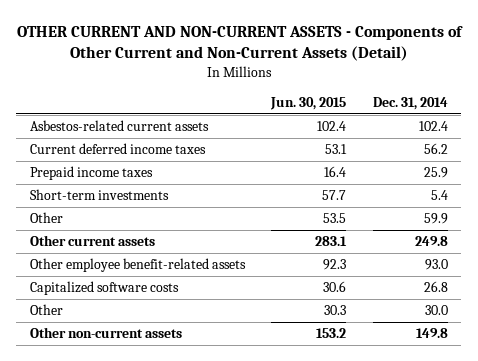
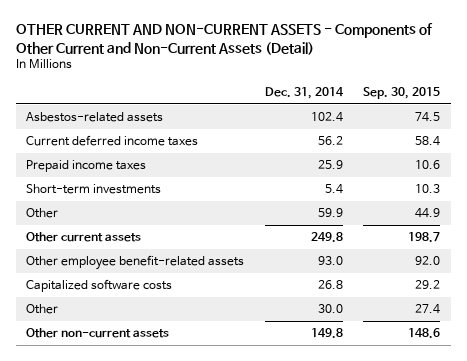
[270,96,347,110] Jun. 30, 2015 -> none
none -> [363,87,441,100] Sep. 30, 2015
[29,120,209,132] Asbestos-related current assets -> [26,112,164,123] Asbestos-related assets

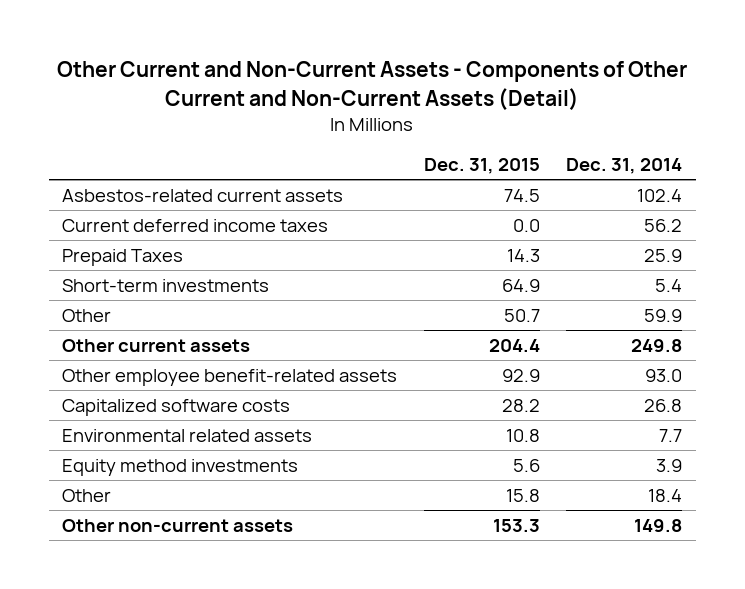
[16,23,434,55] OTHER CURRENT AND NON-CURRENT ASSETS - Components of Other Current and Non-Current Assets (Detail) -> [57,61,688,110] Other Current and Non-Current Assets - Components of Other Current and Non-Current Assets (Detail)
[363,87,441,100] Sep. 30, 2015 -> none
none -> [423,157,540,174] Dec. 31, 2015
[26,112,164,123] Asbestos-related assets -> [62,188,344,202] Asbestos-related current assets
[26,160,147,173] Prepaid income taxes -> [62,248,184,266] Prepaid Taxes
none -> [62,428,313,442] Environmental related assets
none -> [62,458,299,476] Equity method investments
[317,304,343,314] 30.0 -> [648,488,683,502] 18.4

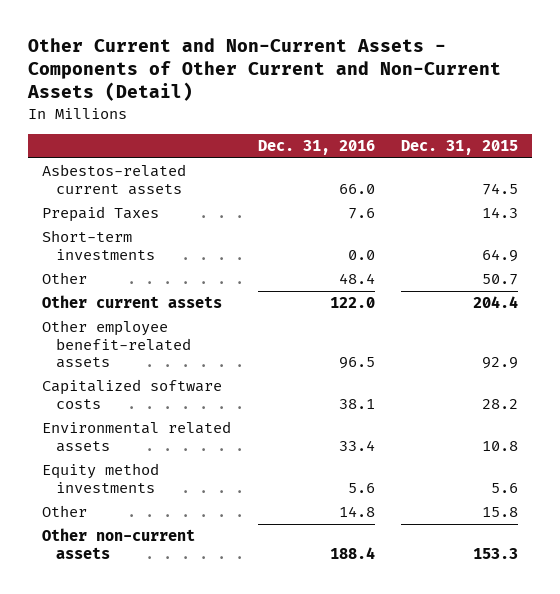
[566,157,683,174] Dec. 31, 2014 -> none
none -> [257,140,375,156] Dec. 31, 2016
[62,218,329,232] Current deferred income taxes -> none

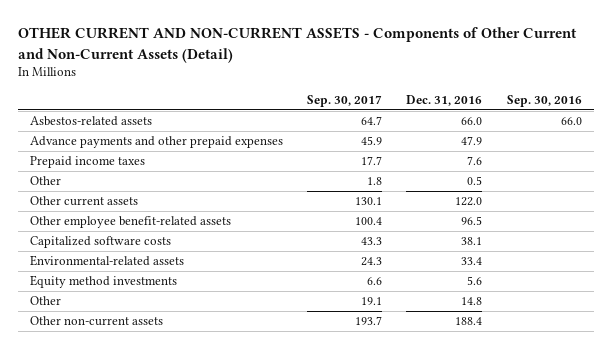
[27,37,502,102] Other Current and Non-Current Assets - Components of Other Current and Non-Current Assets (Detail) -> [17,27,577,63] OTHER CURRENT AND NON-CURRENT ASSETS - Components of Other Current and Non-Current Assets (Detail)
[401,140,519,156] Dec. 31, 2015 -> none
none -> [307,94,383,107] Sep. 30, 2017
none -> [506,94,582,107] Sep. 30, 2016
[41,230,156,260] Short-term investments -> none
[41,164,186,195] Asbestos-related current assets -> [29,116,152,127] Asbestos-related assets
none -> [29,136,283,149] Advance payments and other prepaid expenses
[41,206,159,223] Prepaid Taxes -> [29,156,145,169] Prepaid income taxes
[338,273,375,285] 48.4 -> [467,176,483,186] 0.5
[41,421,231,452] Environmental related assets -> [29,255,184,267] Environmental-related assets

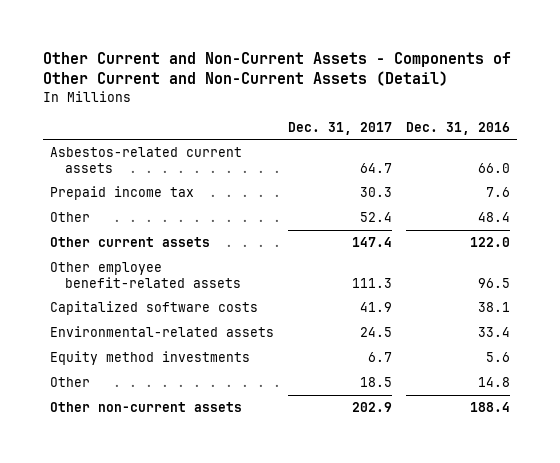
[17,27,577,63] OTHER CURRENT AND NON-CURRENT ASSETS - Components of Other Current and Non-Current Assets (Detail) -> [43,51,512,87] Other Current and Non-Current Assets - Components of Other Current and Non-Current Assets (Detail)
[307,94,383,107] Sep. 30, 2017 -> none
[506,94,582,107] Sep. 30, 2016 -> none
none -> [288,121,393,135] Dec. 31, 2017
[29,136,283,149] Advance payments and other prepaid expenses -> none
[29,116,152,127] Asbestos-related assets -> [50,147,243,173] Asbestos-related current assets
[29,156,145,169] Prepaid income taxes -> [50,186,195,201] Prepaid income tax
[467,176,483,186] 0.5 -> [477,212,510,223] 48.4

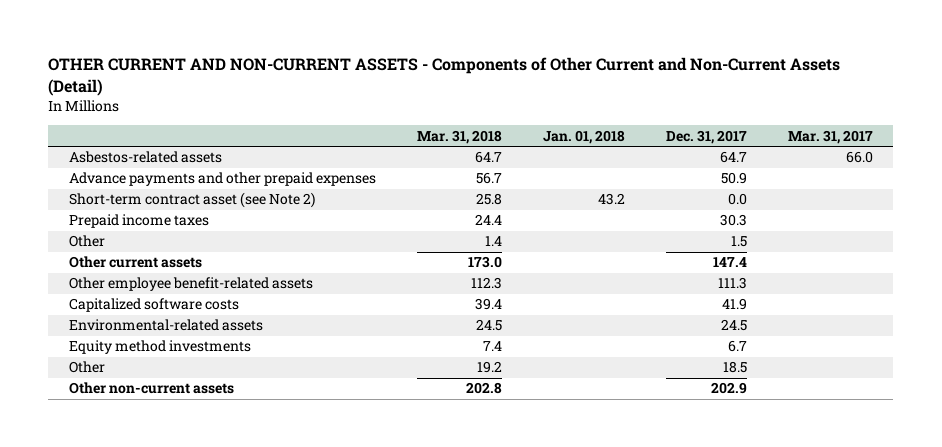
[43,51,512,87] Other Current and Non-Current Assets - Components of Other Current and Non-Current Assets (Detail) -> [48,57,841,97] OTHER CURRENT AND NON-CURRENT ASSETS - Components of Other Current and Non-Current Assets (Detail)
[405,121,510,135] Dec. 31, 2016 -> none
none -> [416,129,502,144] Mar. 31, 2018
none -> [542,129,625,144] Jan. 01, 2018
none -> [787,129,873,144] Mar. 31, 2017
[50,147,243,173] Asbestos-related current assets -> [68,151,222,164] Asbestos-related assets
none -> [68,172,376,187] Advance payments and other prepaid expenses
none -> [68,192,315,209] Short-term contract asset (see Note 2)
[50,186,195,201] Prepaid income tax -> [68,214,209,229] Prepaid income taxes
[360,212,393,223] 52.4 -> [730,236,747,248] 1.5

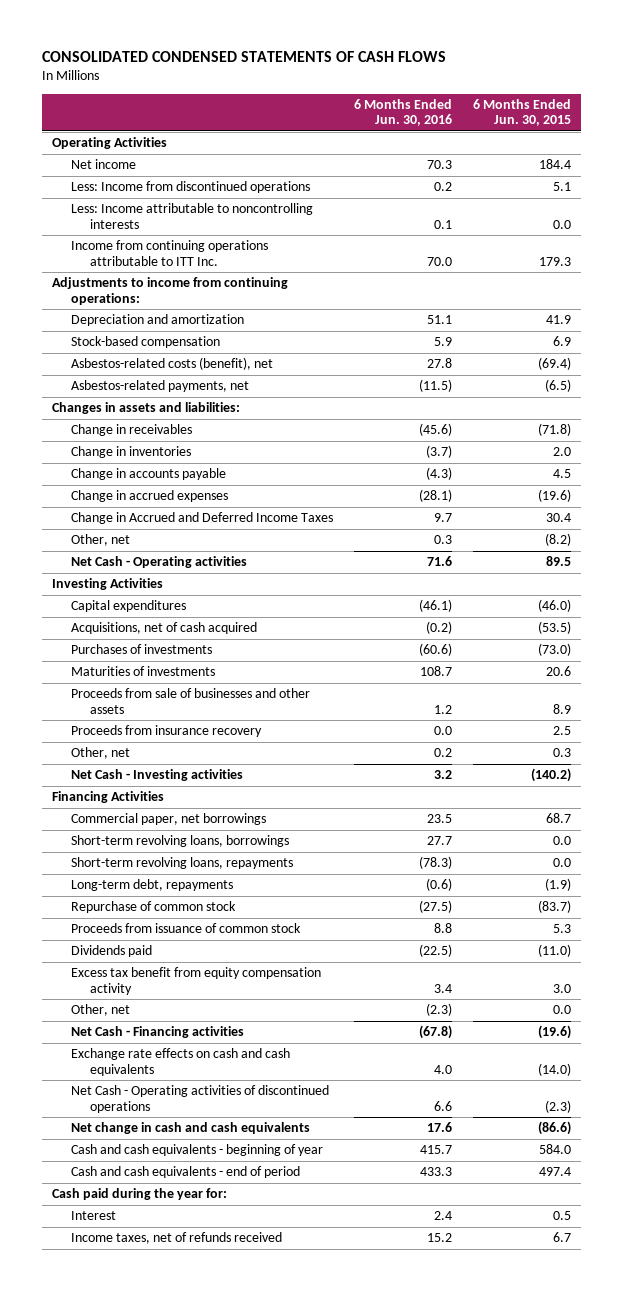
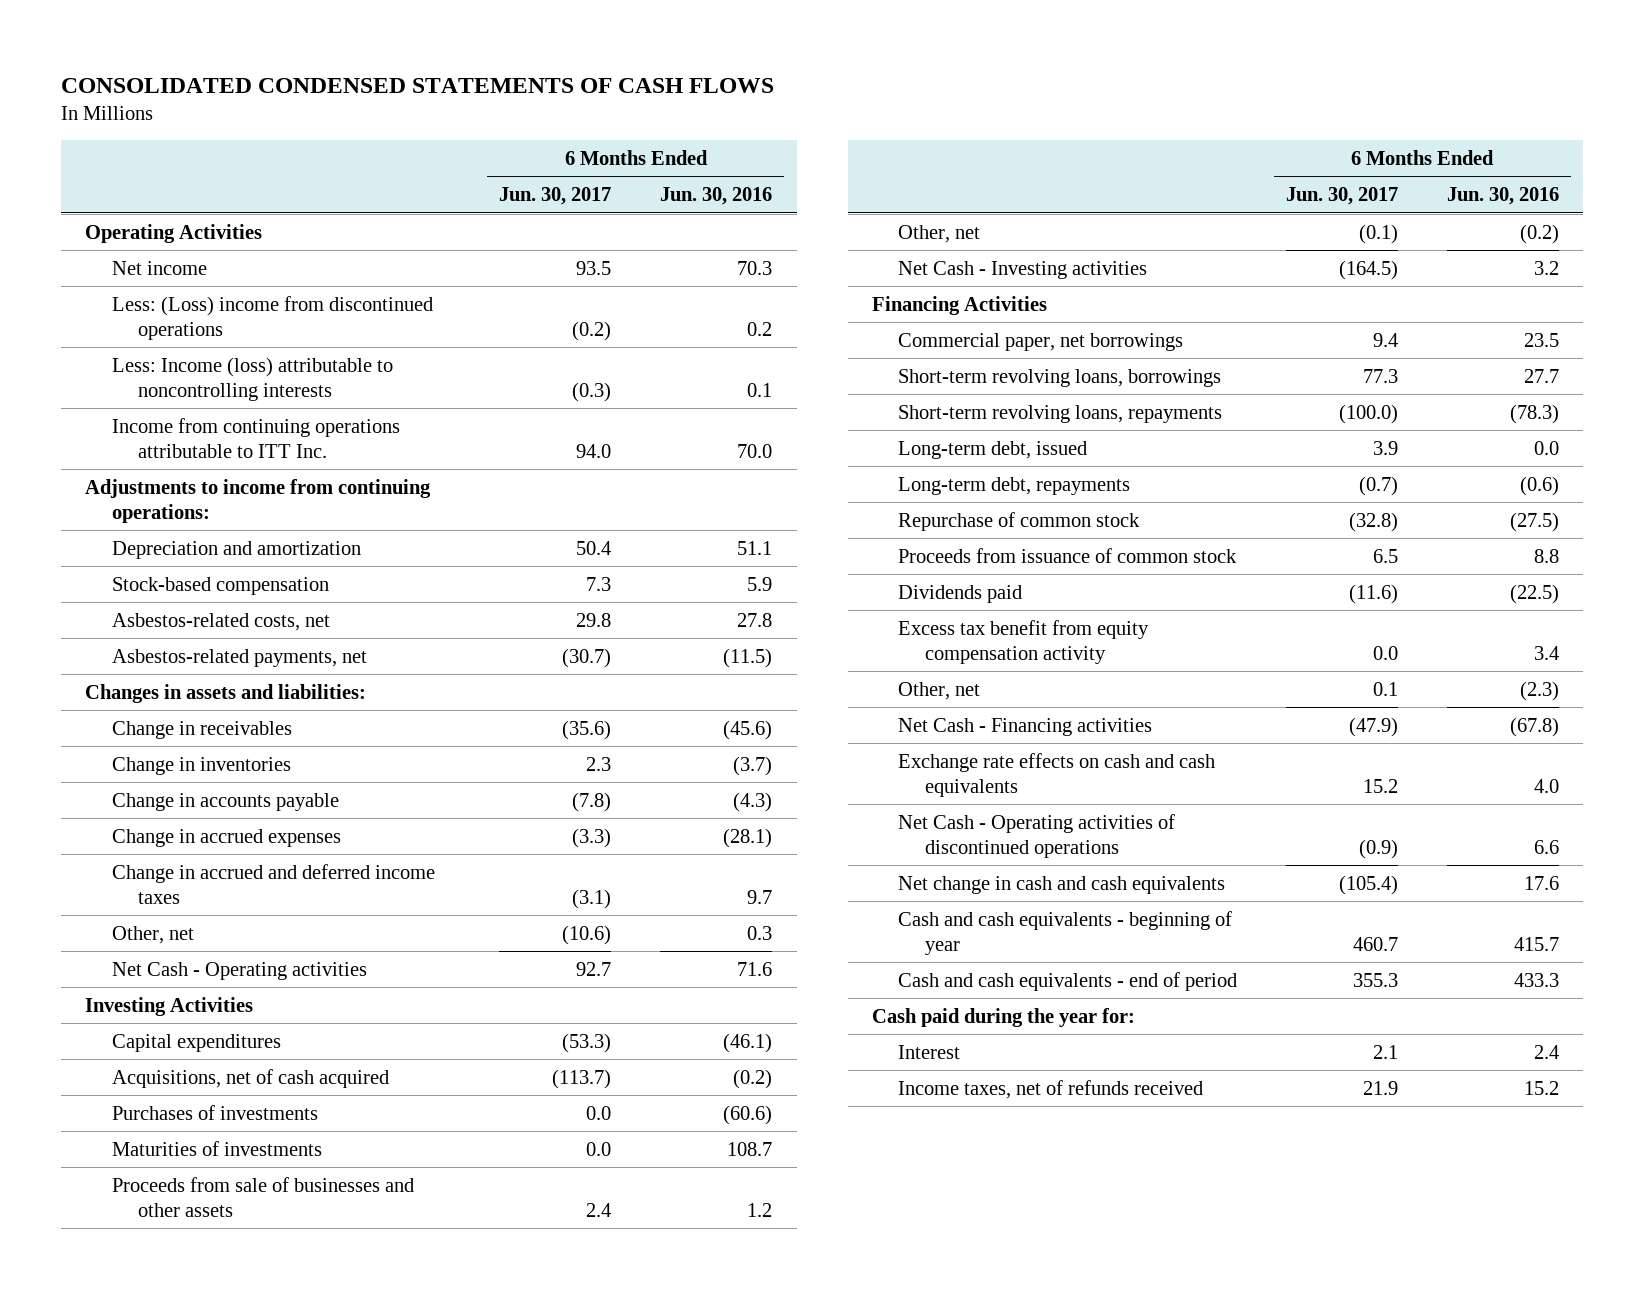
[472,98,571,127] 6 Months Ended Jun. 30, 2015 -> none
none -> [499,187,612,206] Jun. 30, 2017
[71,181,311,194] Less: Income from discontinued operations -> [111,295,433,340] Less: (Loss) income from discontinued operations
[71,203,314,229] Less: Income attributable to noncontrolling interests -> [111,356,393,401] Less: Income (loss) attributable to noncontrolling interests
[71,357,274,371] Asbestos-related costs (benefit), net -> [111,612,330,631] Asbestos-related costs, net
[71,512,334,525] Change in Accrued and Deferred Income Taxes -> [111,863,435,904] Change in accrued and deferred income taxes
[71,725,263,738] Proceeds from insurance recovery -> none
[433,748,452,758] 0.2 -> [1519,223,1559,244] (0.2)
none -> [898,440,1088,459] Long-term debt, issued

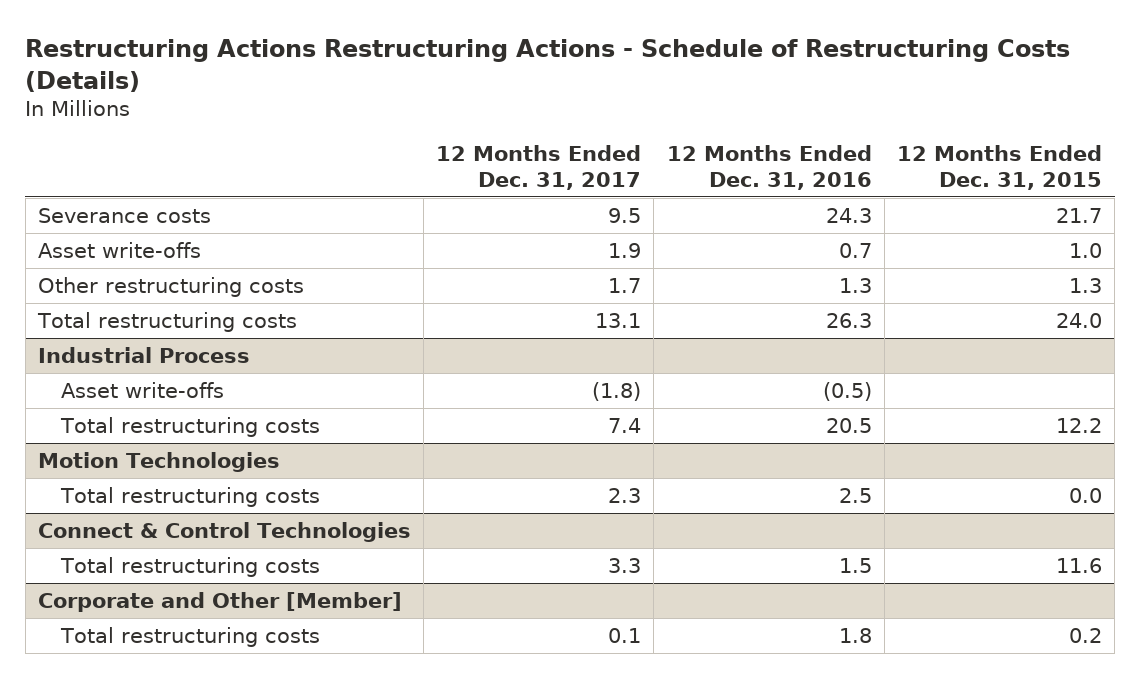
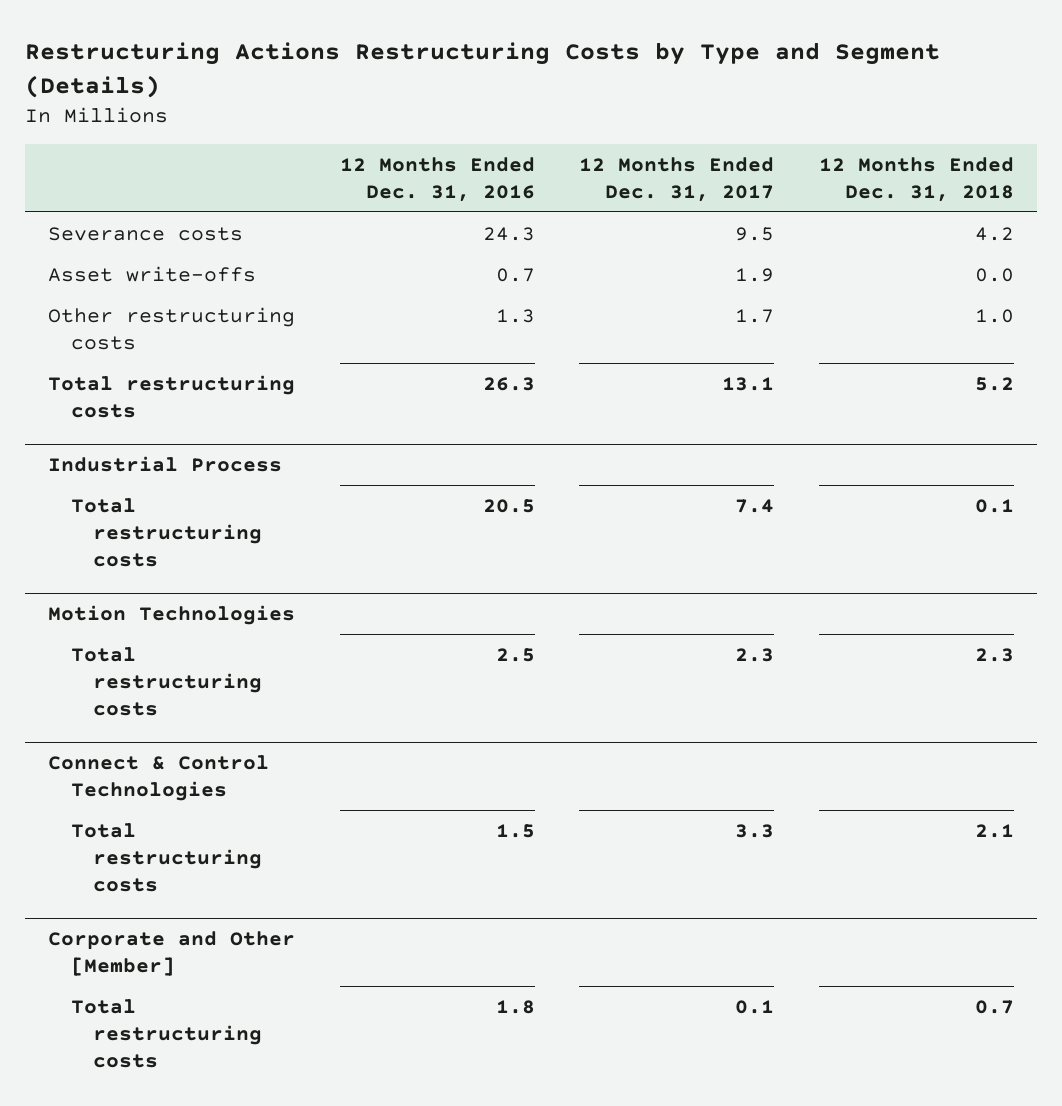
[25,38,1071,92] Restructuring Actions Restructuring Actions - Schedule of Restructuring Costs (Details) -> [25,42,941,98] Restructuring Actions Restructuring Costs by Type and Segment (Details)
[896,145,1102,190] 12 Months Ended Dec. 31, 2015 -> none
none -> [819,156,1015,202] 12 Months Ended Dec. 31, 2018
[61,381,225,398] Asset write-offs -> none

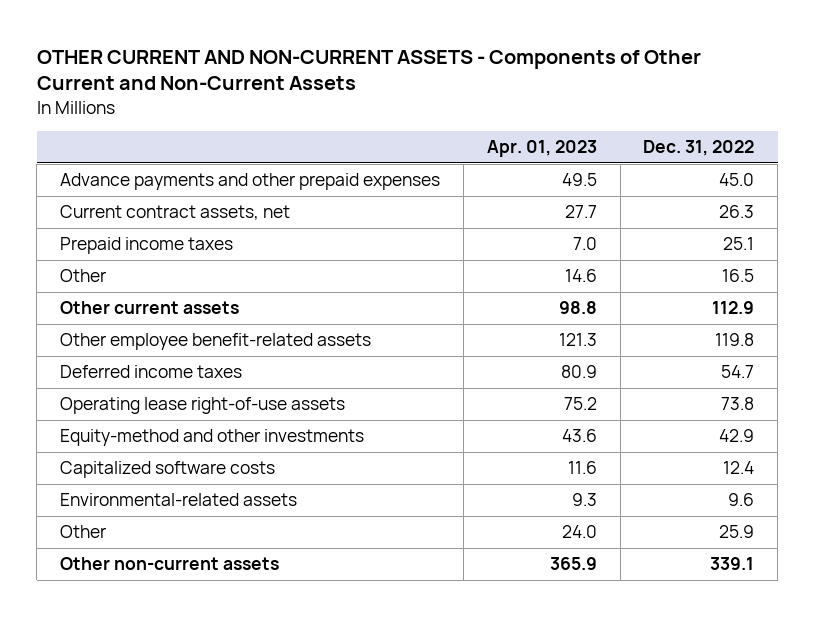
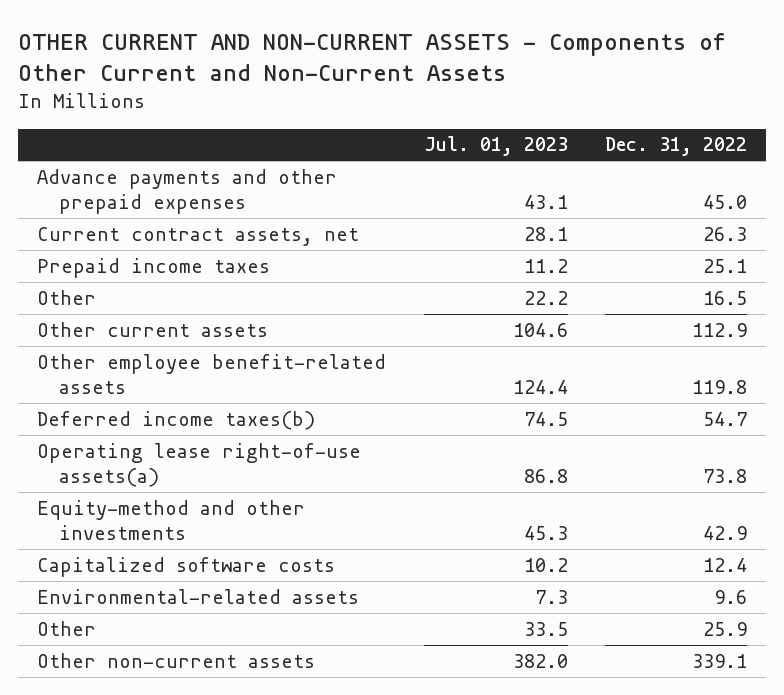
[486,140,597,158] Apr. 01, 2023 -> none
none -> [423,136,568,157] Jul. 01, 2023
[60,365,243,379] Deferred income taxes -> [36,410,315,430] Deferred income taxes(b)
[60,397,346,415] Operating lease right-of-use assets -> [36,442,361,487] Operating lease right-of-use assets(a)

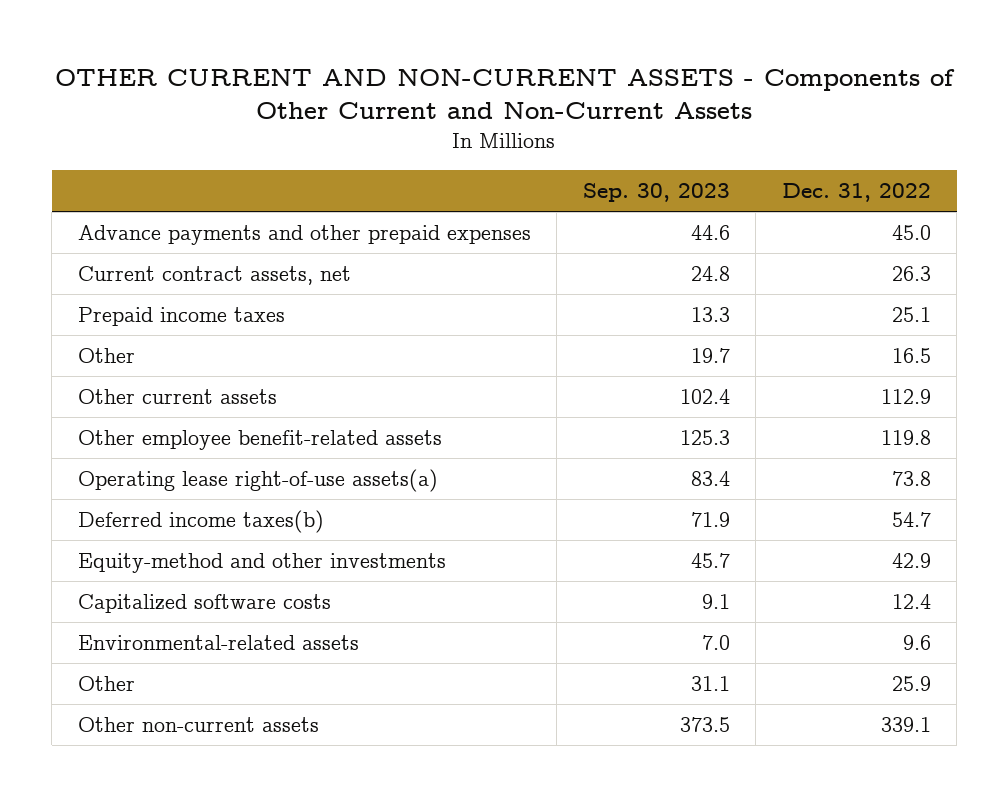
[423,136,568,157] Jul. 01, 2023 -> none
none -> [582,183,730,203] Sep. 30, 2023
[36,410,315,430] Deferred income taxes(b) -> [77,510,324,534] Deferred income taxes(b)

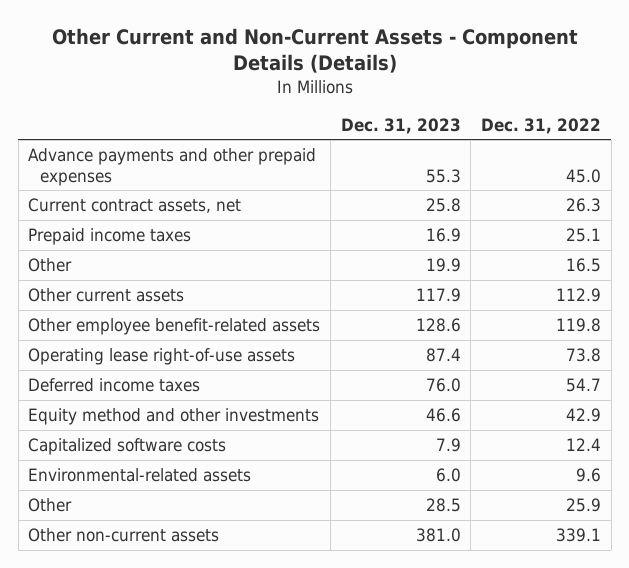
[55,68,956,120] OTHER CURRENT AND NON-CURRENT ASSETS - Components of Other Current and Non-Current Assets -> [51,28,578,74] Other Current and Non-Current Assets - Component Details (Details)
[582,183,730,203] Sep. 30, 2023 -> none
none -> [340,117,461,134] Dec. 31, 2023
[77,469,438,493] Operating lease right-of-use assets(a) -> [28,348,296,366] Operating lease right-of-use assets
[77,510,324,534] Deferred income taxes(b) -> [28,378,201,393] Deferred income taxes
[77,553,446,574] Equity-method and other investments -> [28,408,320,426] Equity method and other investments

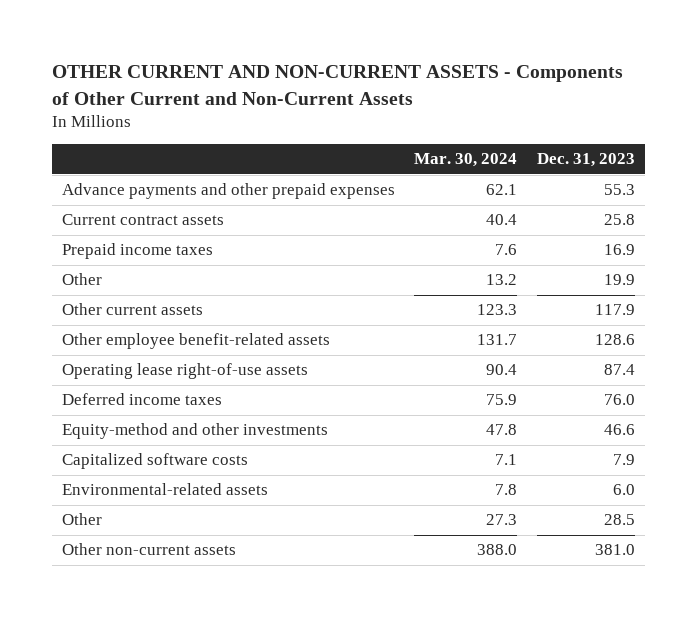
[51,28,578,74] Other Current and Non-Current Assets - Component Details (Details) -> [52,65,624,105] OTHER CURRENT AND NON-CURRENT ASSETS - Components of Other Current and Non-Current Assets
[480,117,601,134] Dec. 31, 2022 -> none
none -> [414,153,518,168] Mar. 30, 2024
[28,198,242,214] Current contract assets, net -> [61,214,224,226] Current contract assets
[28,408,320,426] Equity method and other investments -> [61,423,328,440] Equity-method and other investments

